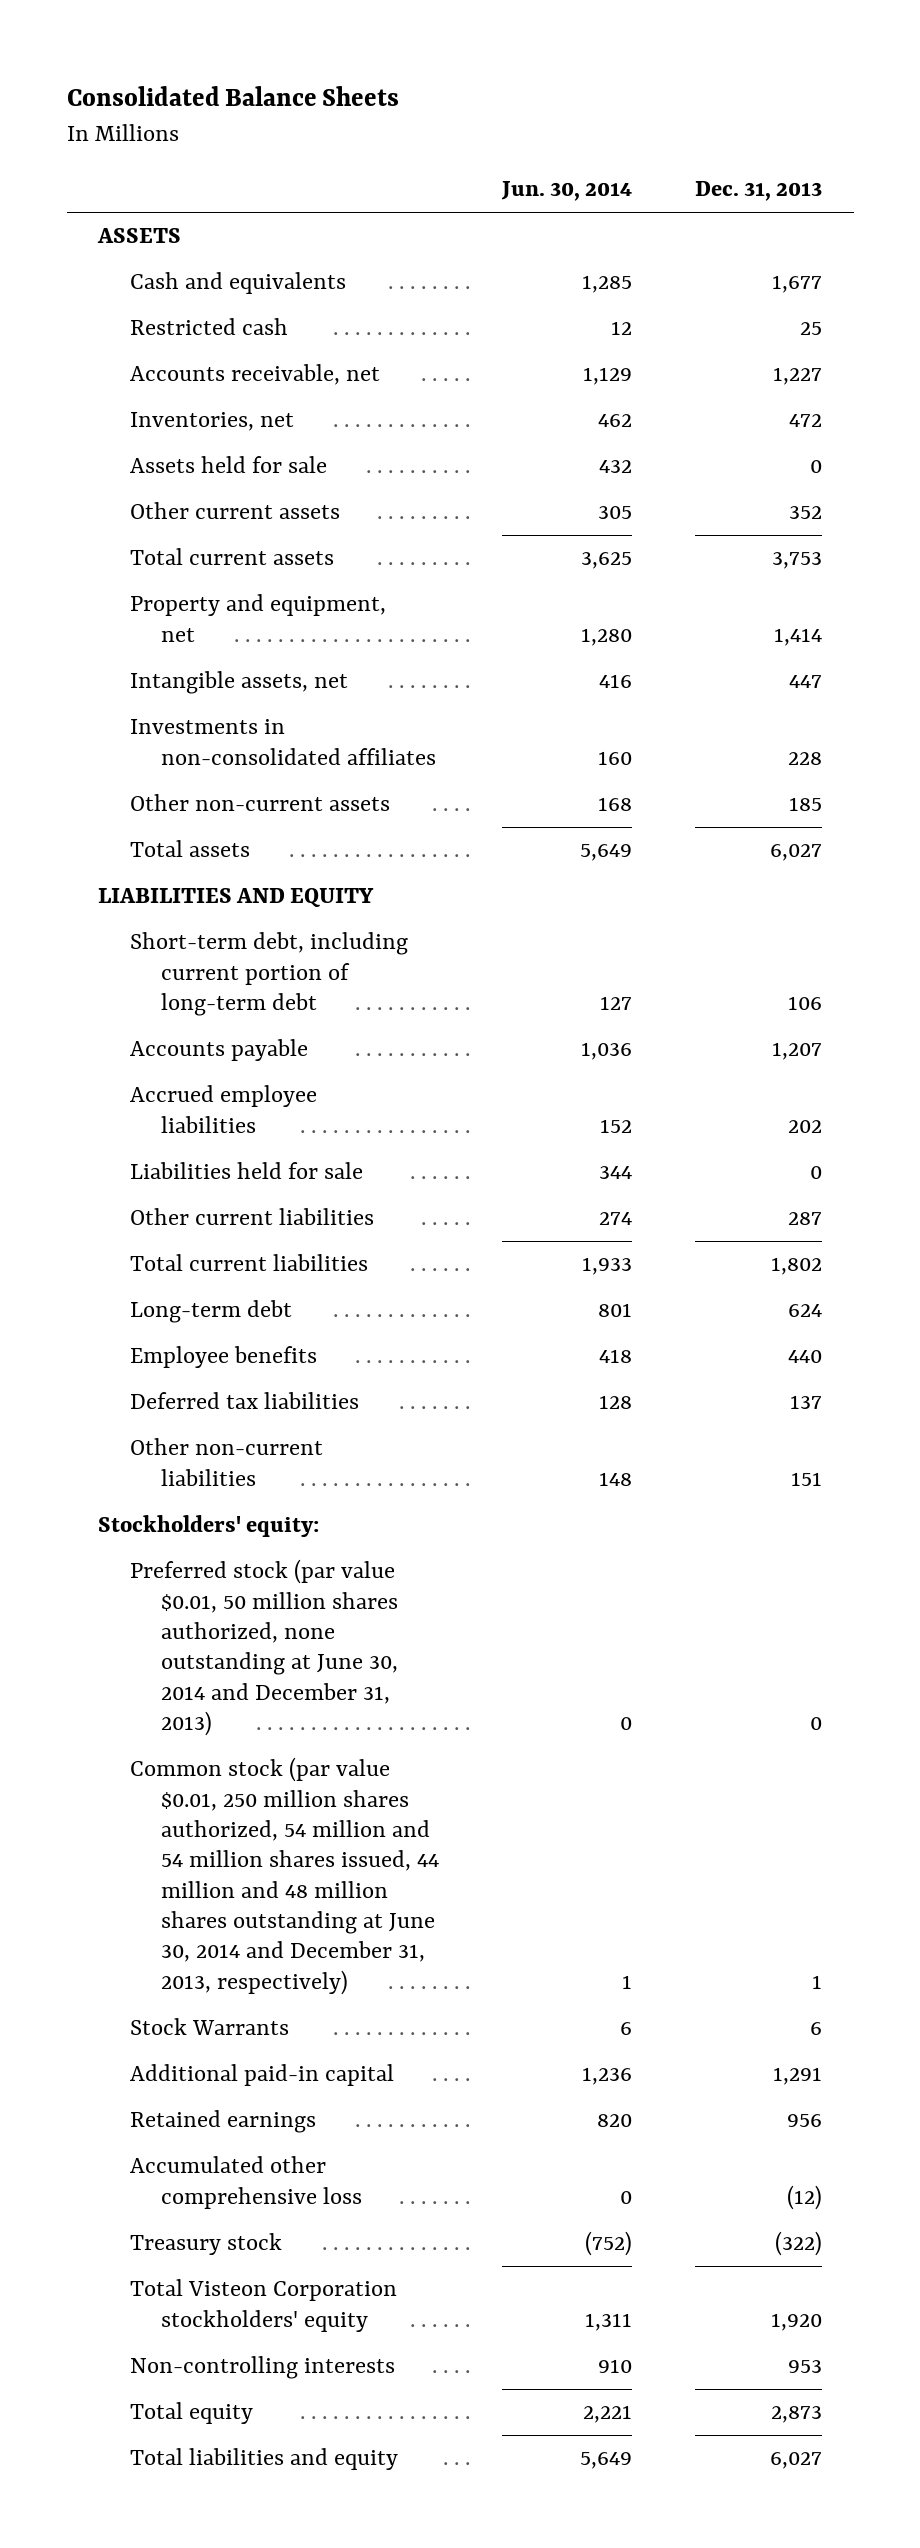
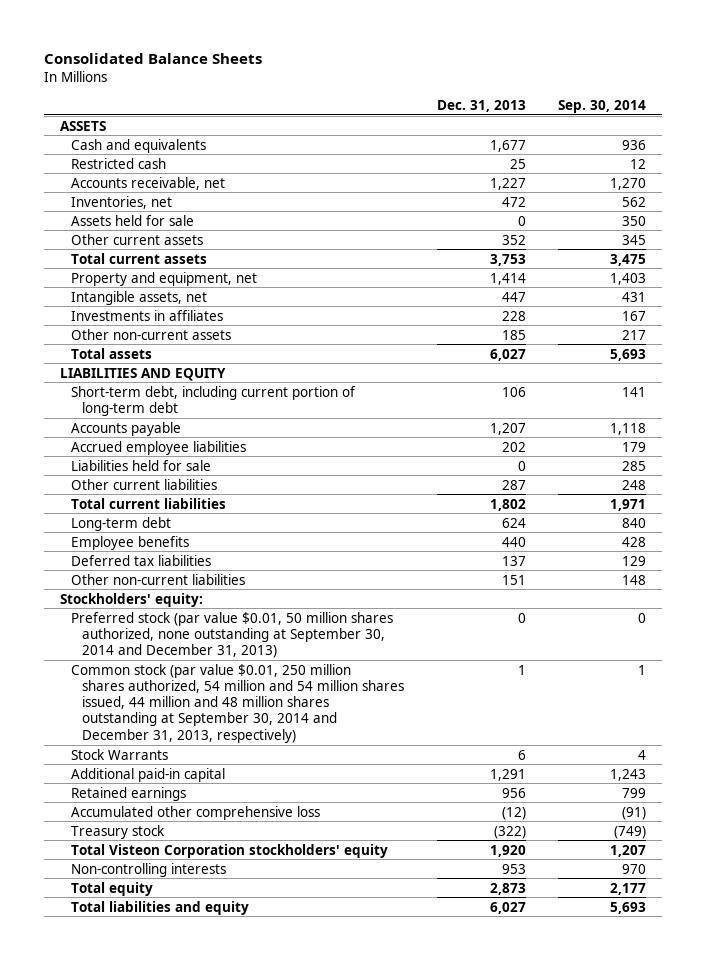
[500,181,632,202] Jun. 30, 2014 -> none
none -> [557,99,646,113] Sep. 30, 2014
[129,719,436,765] Investments in non-consolidated affiliates -> [70,309,223,321] Investments in affiliates
[129,1559,398,1737] Preferred stock (par value $0.01, 50 million shares authorized, none outstanding at June 30, 2014 and December 31, 2013) -> [70,611,393,659] Preferred stock (par value $0.01, 50 million shares authorized, none outstanding at September 30, 2014 and December 31, 2013)
[129,1757,439,1995] Common stock (par value $0.01, 250 million shares authorized, 54 million and 54 million shares issued, 44 million and 48 million shares outstanding at June 30, 2014 and December 31, 2013, respectively) -> [70,663,405,743] Common stock (par value $0.01, 250 million shares authorized, 54 million and 54 million shares issued, 44 million and 48 million shares outstanding at September 30, 2014 and December 31, 2013, respectively)

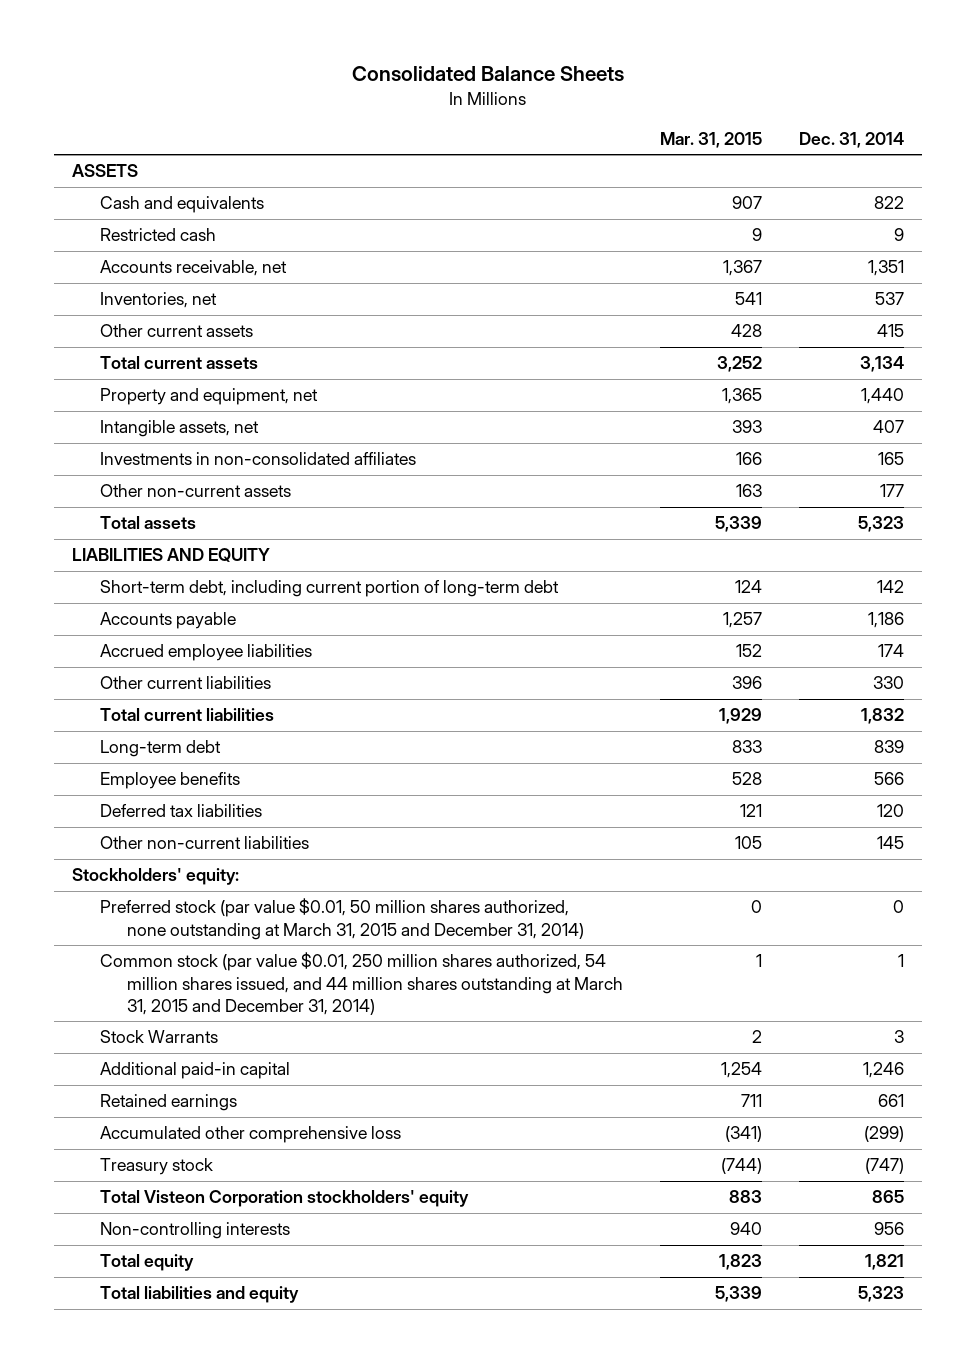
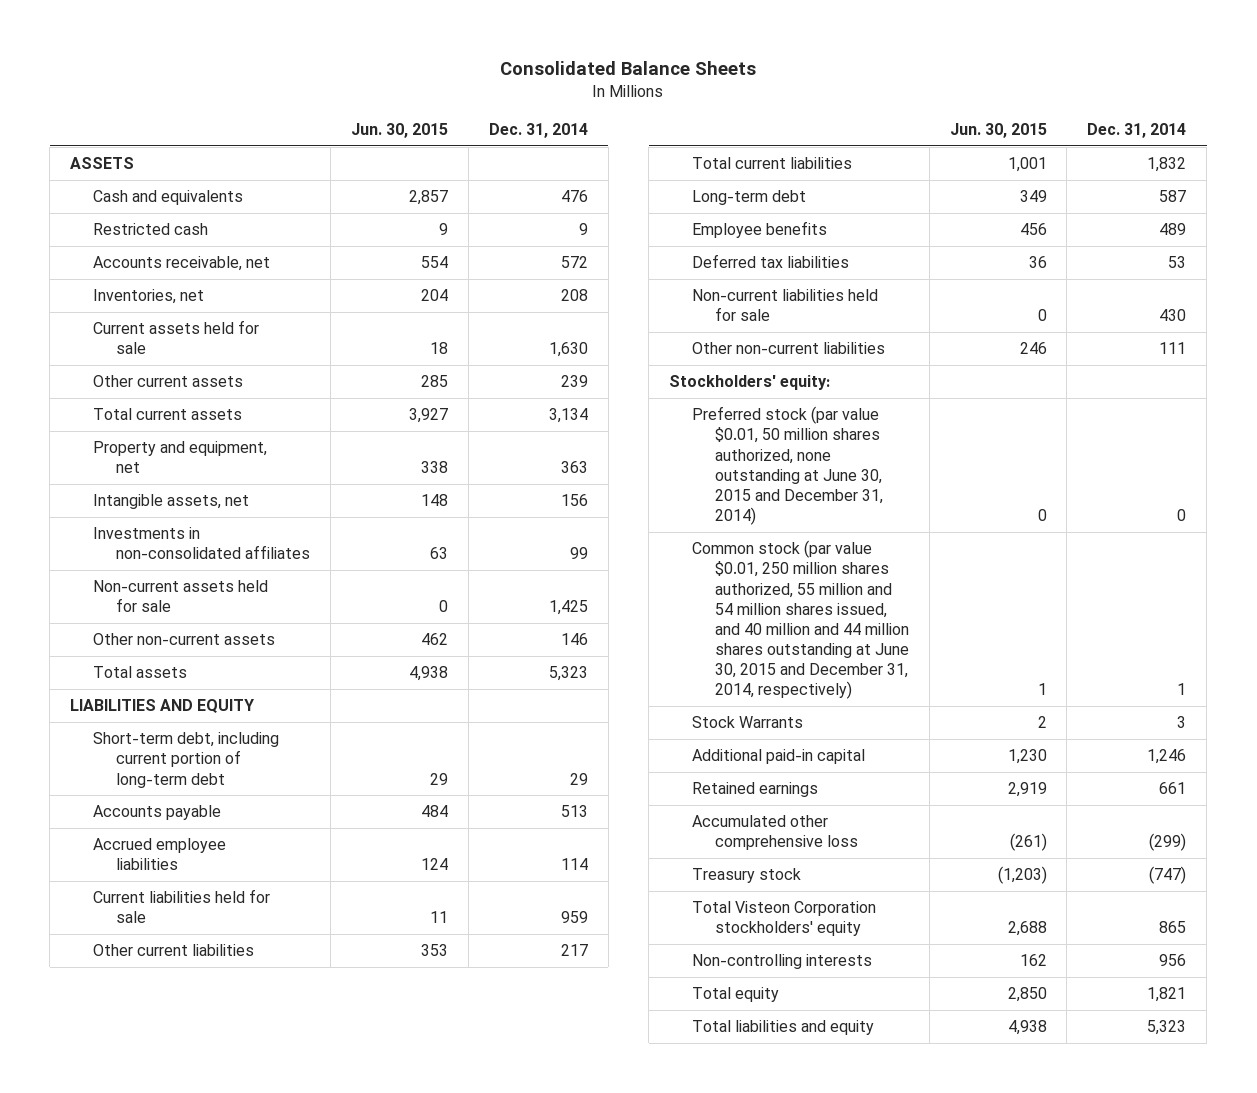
[659,131,762,148] Mar. 31, 2015 -> none
none -> [350,123,448,139] Jun. 30, 2015
[873,196,904,210] 822 -> [560,190,588,203] 476
[867,260,904,277] 1,351 -> [560,256,588,269] 572
[874,292,904,306] 537 -> [560,289,588,302] 208
none -> [93,320,260,355] Current assets held for sale
[876,324,904,338] 415 -> [560,375,588,388] 239
[860,388,904,405] 1,440 -> [560,461,588,474] 363
[872,420,904,434] 407 -> [560,494,588,507] 156
[877,452,904,466] 165 -> [569,547,588,560] 99
none -> [93,580,269,613] Non-current assets held for sale
[879,484,904,498] 177 -> [560,633,588,646] 146
[876,580,904,594] 142 -> [569,772,588,785] 29
[867,612,904,629] 1,186 -> [560,805,588,818] 513
[877,644,904,658] 174 -> [560,858,588,871] 114
none -> [93,889,271,924] Current liabilities held for sale
[872,676,904,690] 330 -> [560,944,588,957] 217
[873,740,904,754] 839 -> [1159,190,1187,203] 587
[873,772,904,786] 566 -> [1159,223,1187,236] 489
[876,804,904,818] 120 -> [1168,256,1187,269] 53
none -> [691,289,878,322] Non-current liabilities held for sale
[876,836,904,850] 145 -> [1159,342,1187,355] 111
[99,898,584,940] Preferred stock (par value $0.01, 50 million shares authorized, none outstanding at March 31, 2015 and December 31, 2014) -> [691,406,883,526] Preferred stock (par value $0.01, 50 million shares authorized, none outstanding at June 30, 2015 and December 31, 2014)
[99,952,623,1015] Common stock (par value $0.01, 250 million shares authorized, 54 million shares issued, and 44 million shares outstanding at March 31, 2015 and December 31, 2014) -> [691,540,909,700] Common stock (par value $0.01, 250 million shares authorized, 55 million and 54 million shares issued, and 40 million and 44 million shares outstanding at June 30, 2015 and December 31, 2014, respectively)

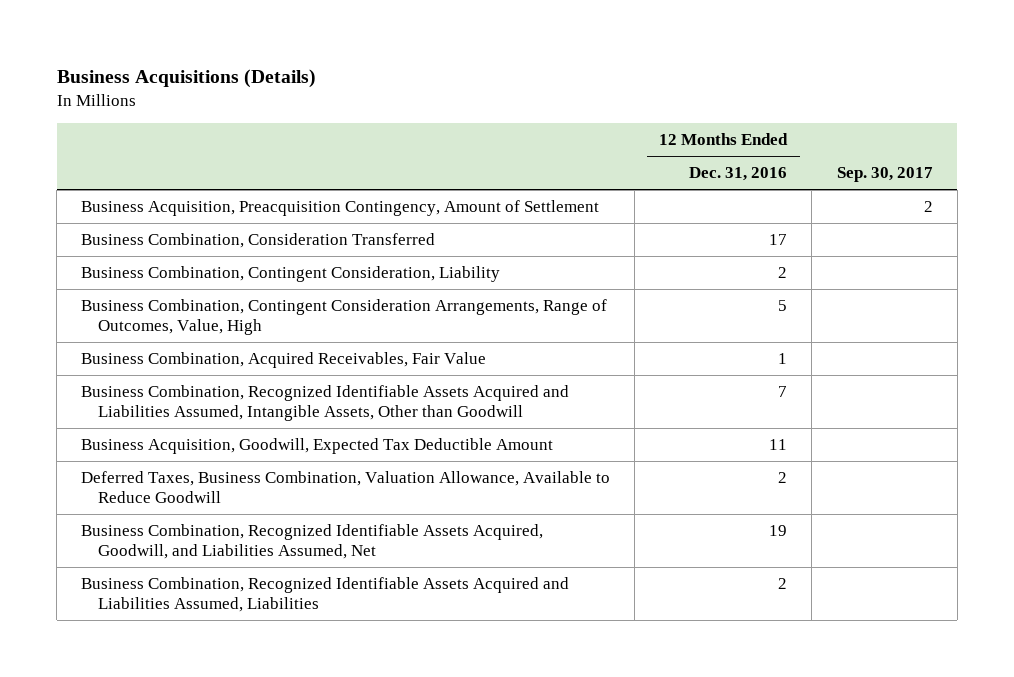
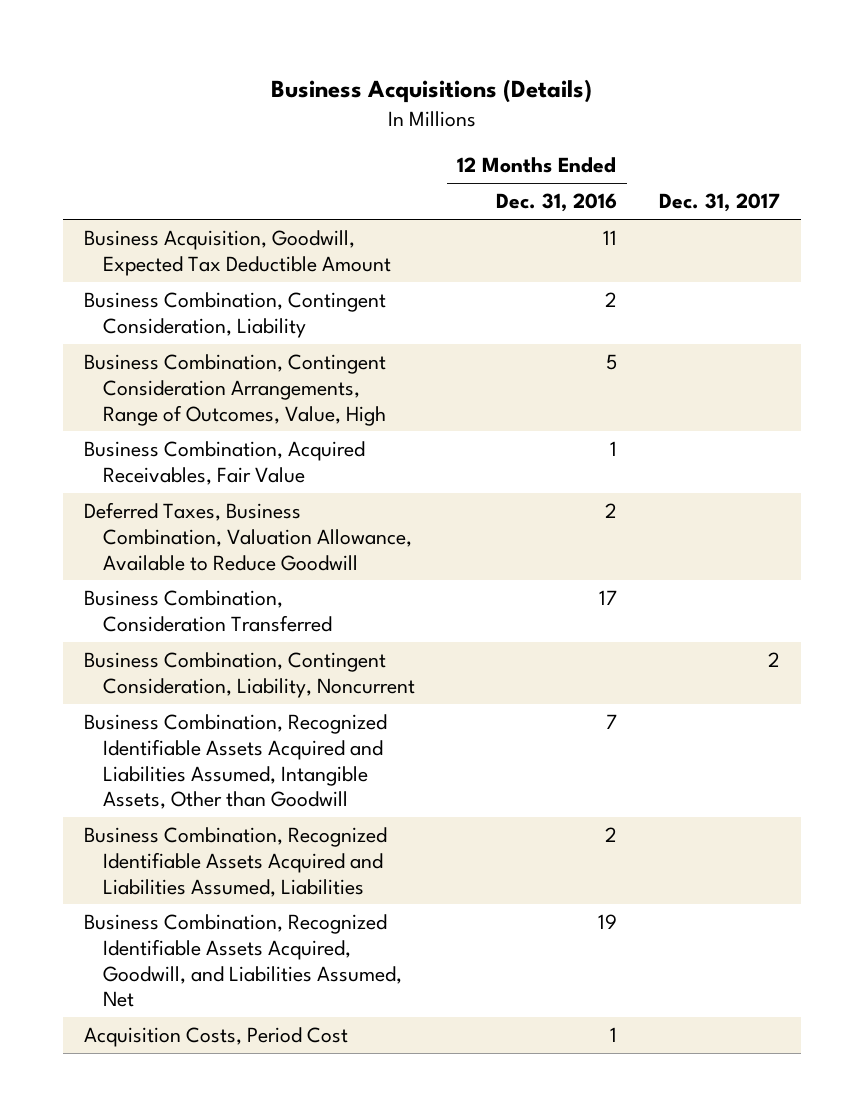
[836,167,933,183] Sep. 30, 2017 -> none
none -> [658,193,780,213] Dec. 31, 2017
[81,199,600,216] Business Acquisition, Preacquisition Contingency, Amount of Settlement -> none
[81,437,554,454] Business Acquisition, Goodwill, Expected Tax Deductible Amount -> [84,230,392,276] Business Acquisition, Goodwill, Expected Tax Deductible Amount
[81,232,436,248] Business Combination, Consideration Transferred -> [84,590,333,632] Business Combination, Consideration Transferred
none -> [84,652,416,698] Business Combination, Contingent Consideration, Liability, Noncurrent
[81,384,570,422] Business Combination, Recognized Identifiable Assets Acquired and Liabilities Assumed, Intangible Assets, Other than Goodwill -> [84,714,388,810] Business Combination, Recognized Identifiable Assets Acquired and Liabilities Assumed, Intangible Assets, Other than Goodwill
[81,523,544,560] Business Combination, Recognized Identifiable Assets Acquired, Goodwill, and Liabilities Assumed, Net -> [84,914,403,1008] Business Combination, Recognized Identifiable Assets Acquired, Goodwill, and Liabilities Assumed, Net
none -> [84,1027,349,1048] Acquisition Costs, Period Cost

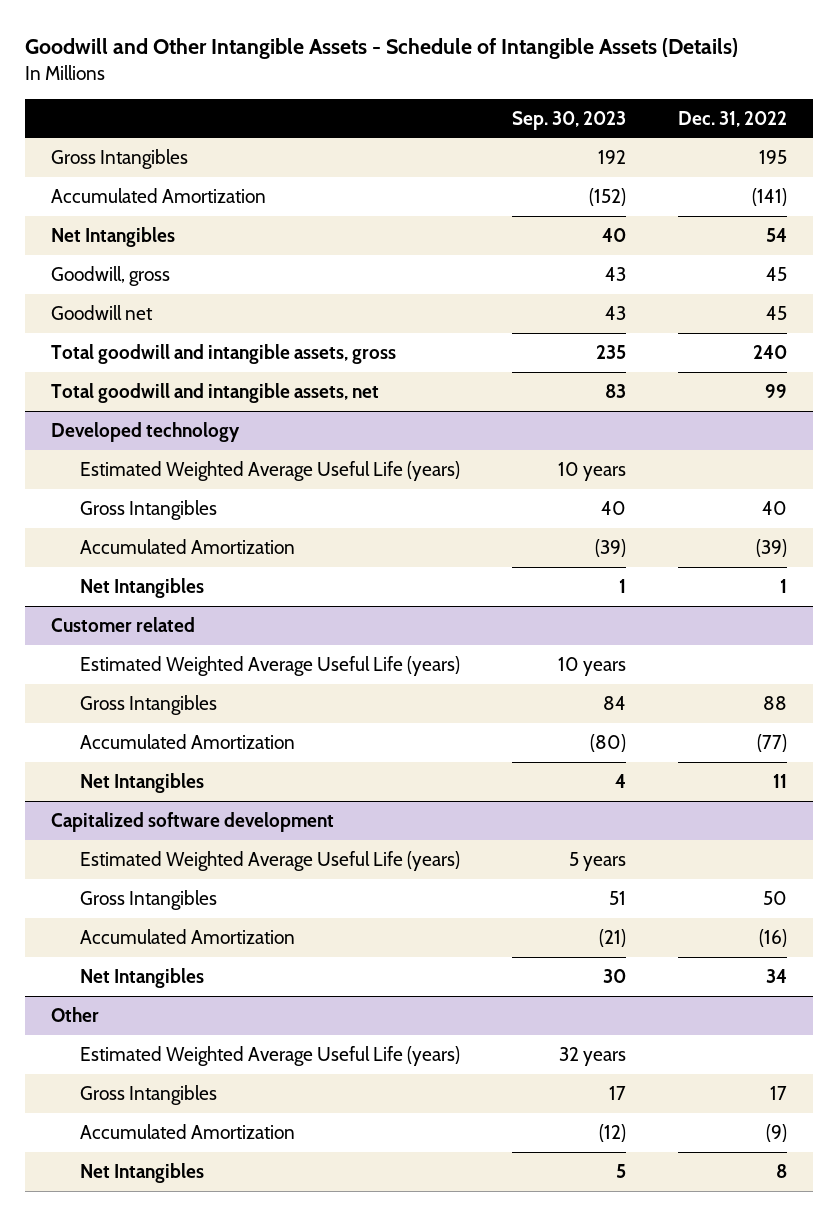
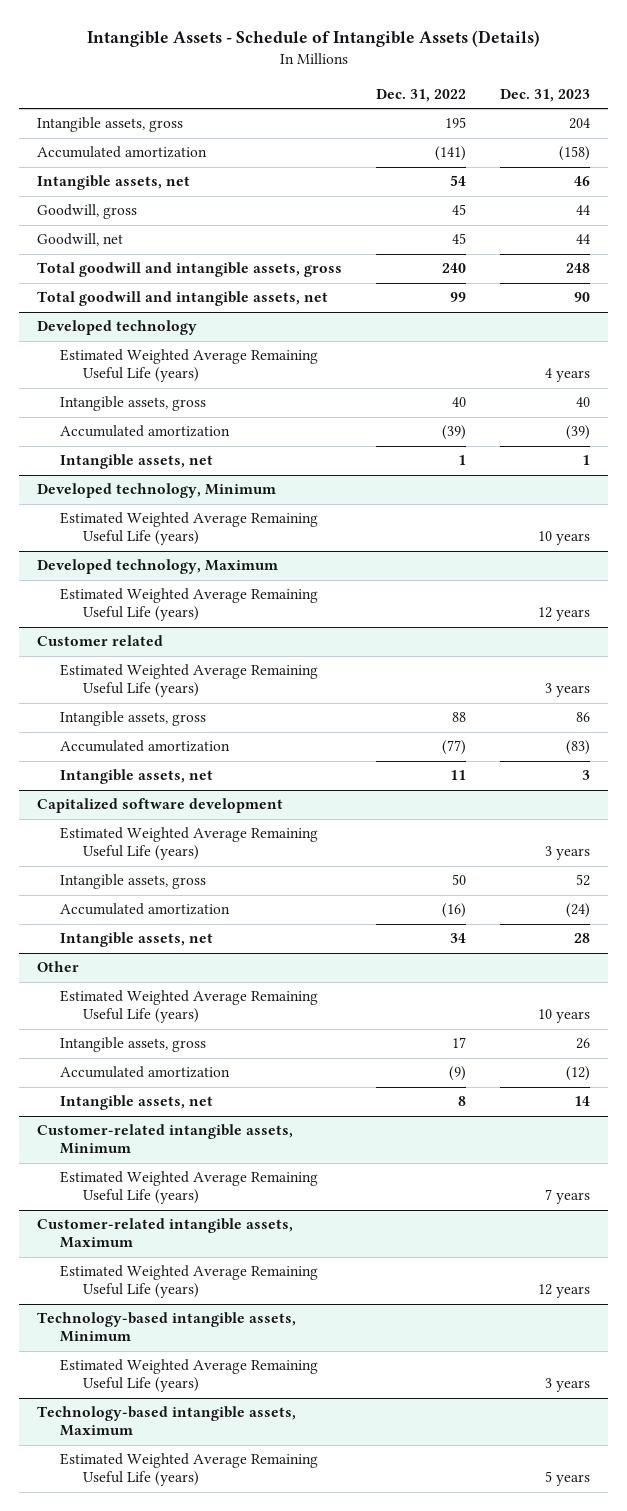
[25,38,739,60] Goodwill and Other Intangible Assets - Schedule of Intangible Assets (Details) -> [86,30,540,48] Intangible Assets - Schedule of Intangible Assets (Details)
[512,110,627,130] Sep. 30, 2023 -> none
none -> [500,88,591,102] Dec. 31, 2023
[51,148,189,169] Gross Intangibles -> [36,117,183,133] Intangible assets, gross
[51,187,267,203] Accumulated Amortization -> [36,146,207,159] Accumulated amortization
[51,226,176,247] Net Intangibles -> [36,175,190,191] Intangible assets, net
[51,304,154,320] Goodwill net -> [36,233,123,247] Goodwill, net
[79,460,460,481] Estimated Weighted Average Useful Life (years) -> [59,349,318,383] Estimated Weighted Average Remaining Useful Life (years)
[79,499,217,520] Gross Intangibles -> [59,396,206,412] Intangible assets, gross
[79,538,295,554] Accumulated Amortization -> [59,425,230,438] Accumulated amortization
[79,577,204,598] Net Intangibles -> [59,454,213,470] Intangible assets, net
none -> [36,483,276,499] Developed technology, Minimum
none -> [59,512,318,546] Estimated Weighted Average Remaining Useful Life (years)
none -> [36,559,278,575] Developed technology, Maximum
none -> [59,588,318,622] Estimated Weighted Average Remaining Useful Life (years)
[79,655,460,676] Estimated Weighted Average Useful Life (years) -> [59,664,318,698] Estimated Weighted Average Remaining Useful Life (years)
[79,694,217,715] Gross Intangibles -> [59,711,206,727] Intangible assets, gross
[79,733,295,749] Accumulated Amortization -> [59,740,230,753] Accumulated amortization
[79,772,204,793] Net Intangibles -> [59,769,213,785] Intangible assets, net
[79,850,460,871] Estimated Weighted Average Useful Life (years) -> [59,827,318,861] Estimated Weighted Average Remaining Useful Life (years)
[79,889,217,910] Gross Intangibles -> [59,874,206,890] Intangible assets, gross
[79,928,295,944] Accumulated Amortization -> [59,903,230,916] Accumulated amortization
[79,967,204,988] Net Intangibles -> [59,932,213,948] Intangible assets, net
[79,1045,460,1066] Estimated Weighted Average Useful Life (years) -> [59,990,318,1024] Estimated Weighted Average Remaining Useful Life (years)
[79,1084,217,1105] Gross Intangibles -> [59,1037,206,1053] Intangible assets, gross
[79,1123,295,1139] Accumulated Amortization -> [59,1066,230,1079] Accumulated amortization
[79,1162,204,1183] Net Intangibles -> [59,1095,213,1111] Intangible assets, net
none -> [36,1124,293,1155] Customer-related intangible assets, Minimum
none -> [59,1171,318,1205] Estimated Weighted Average Remaining Useful Life (years)
none -> [36,1218,293,1249] Customer-related intangible assets, Maximum
none -> [59,1265,318,1299] Estimated Weighted Average Remaining Useful Life (years)
none -> [36,1312,296,1343] Technology-based intangible assets, Minimum
none -> [59,1359,318,1393] Estimated Weighted Average Remaining Useful Life (years)
none -> [36,1406,296,1437] Technology-based intangible assets, Maximum
none -> [59,1453,318,1487] Estimated Weighted Average Remaining Useful Life (years)

